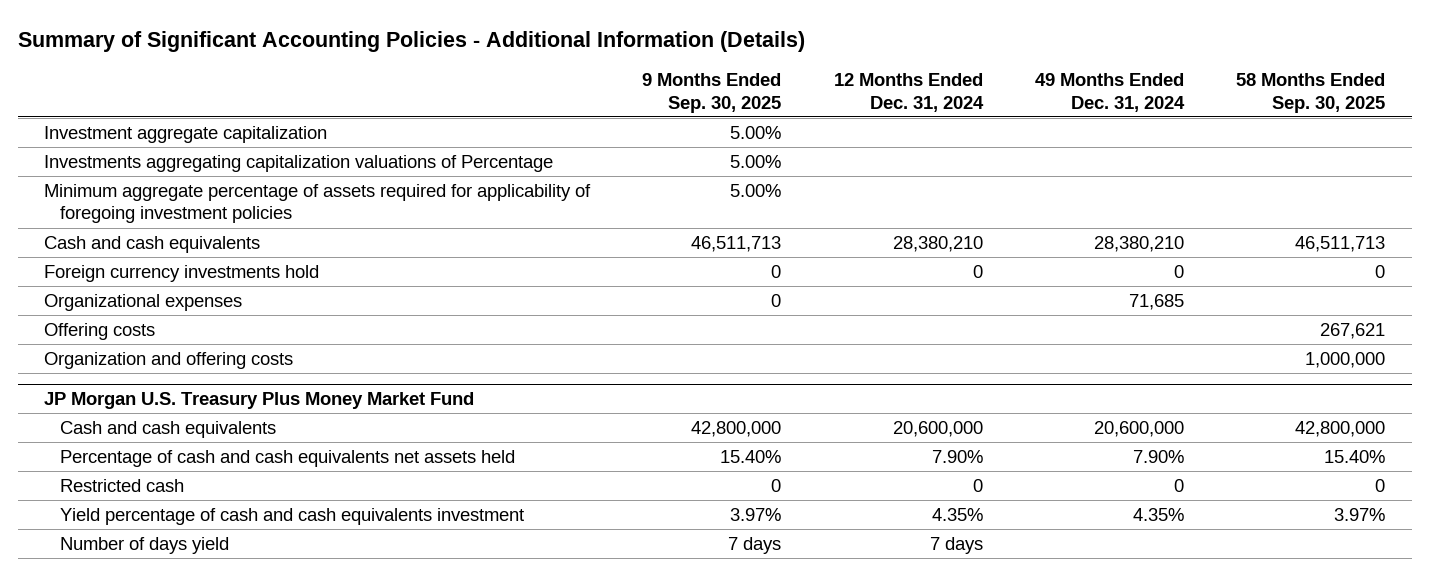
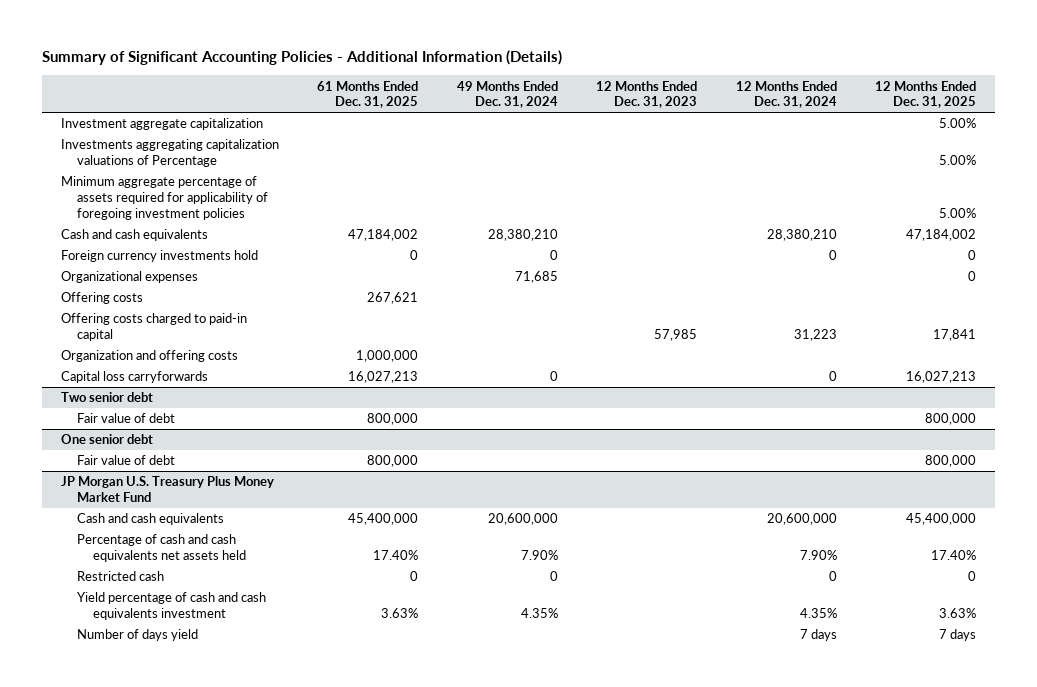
[642,73,782,113] 9 Months Ended Sep. 30, 2025 -> none
[1236,73,1386,113] 58 Months Ended Sep. 30, 2025 -> none
none -> [317,80,419,109] 61 Months Ended Dec. 31, 2025
none -> [596,80,698,109] 12 Months Ended Dec. 31, 2023
none -> [875,80,977,109] 12 Months Ended Dec. 31, 2025
none -> [60,313,247,342] Offering costs charged to paid-in capital
none -> [60,371,208,384] Capital loss carryforwards
none -> [60,392,153,403] Two senior debt
none -> [77,413,176,424] Fair value of debt
none -> [60,434,153,445] One senior debt
none -> [77,455,176,466] Fair value of debt

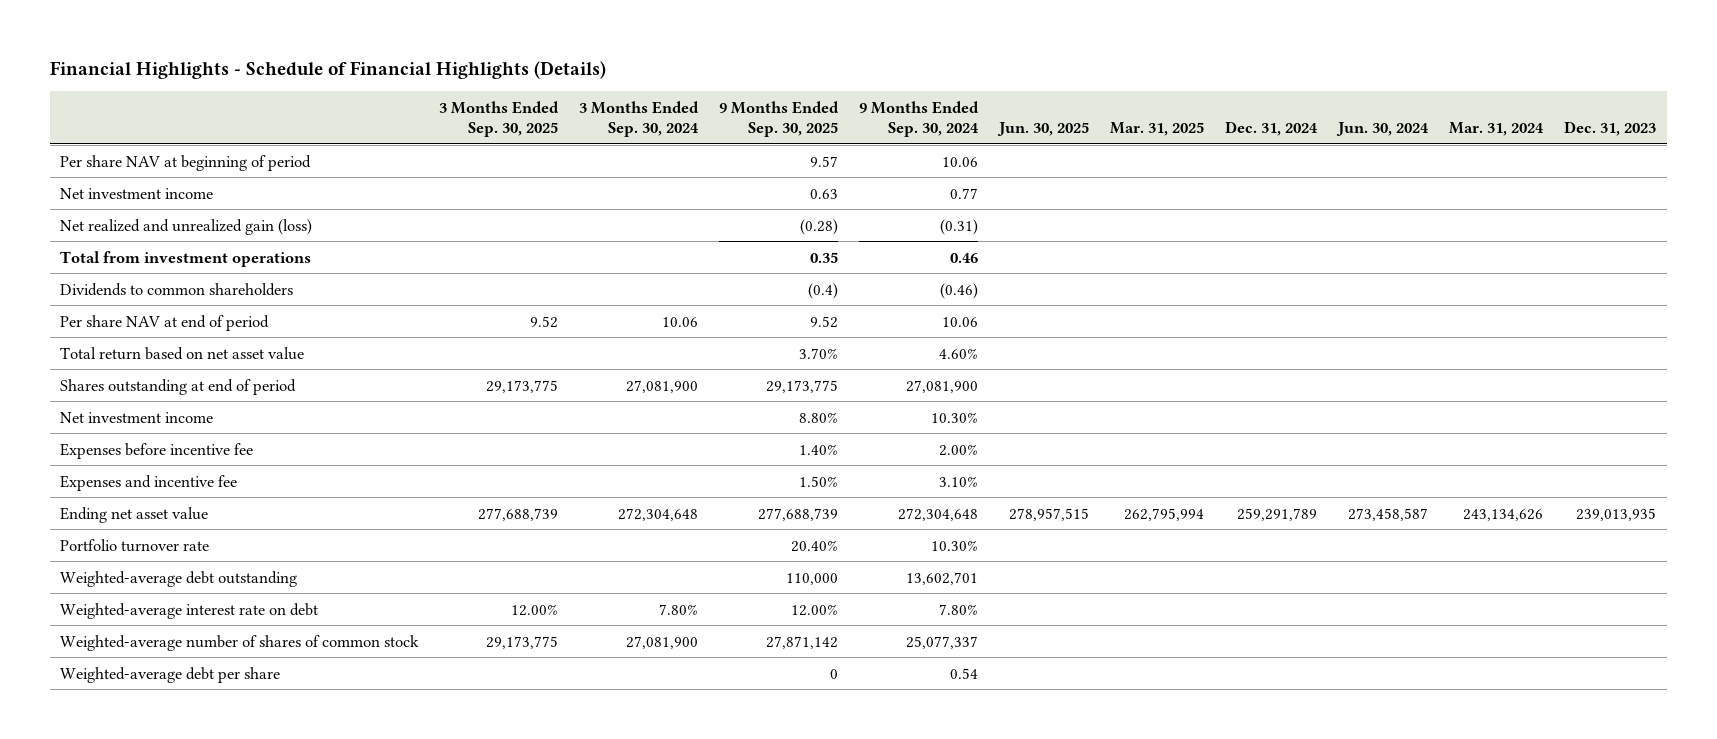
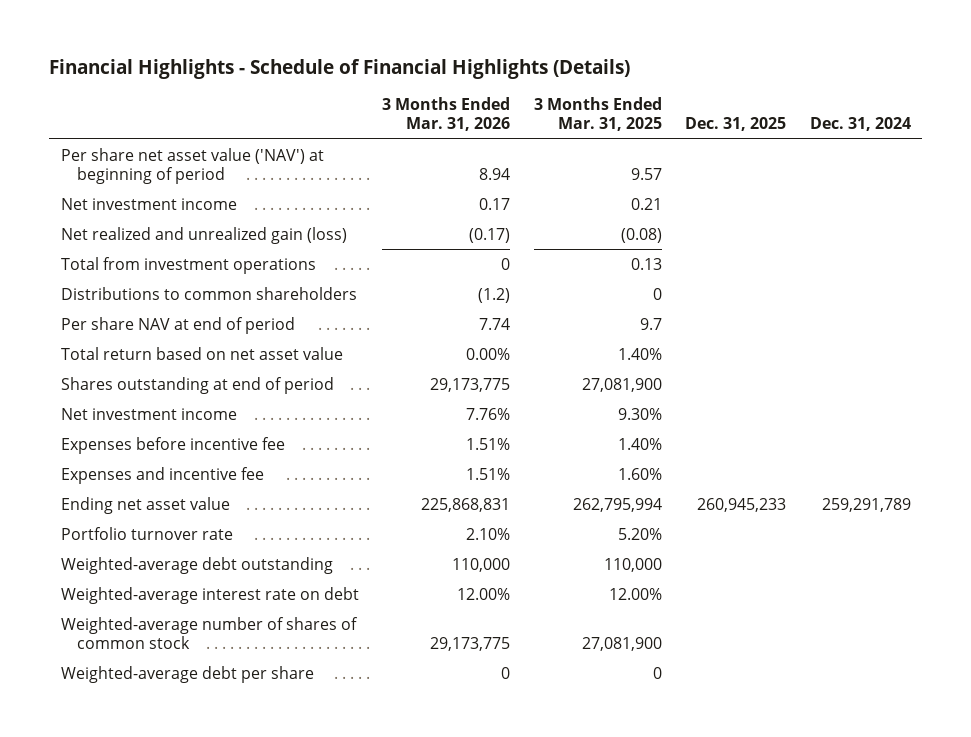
[439,100,560,137] 3 Months Ended Sep. 30, 2025 -> none
[579,100,700,137] 3 Months Ended Sep. 30, 2024 -> none
[719,100,840,137] 9 Months Ended Sep. 30, 2025 -> none
[859,100,980,137] 9 Months Ended Sep. 30, 2024 -> none
[997,121,1090,136] Jun. 30, 2025 -> none
[1110,121,1205,136] Mar. 31, 2025 -> none
[1336,121,1430,136] Jun. 30, 2024 -> none
[1449,121,1545,136] Mar. 31, 2024 -> none
[1564,120,1657,136] Dec. 31, 2023 -> none
none -> [382,97,511,132] 3 Months Ended Mar. 31, 2026
none -> [533,97,662,132] 3 Months Ended Mar. 31, 2025
none -> [685,117,787,132] Dec. 31, 2025
[60,154,312,171] Per share NAV at beginning of period -> [60,147,324,184] Per share net asset value ('NAV') at beginning of period
[60,282,294,296] Dividends to common shareholders -> [60,286,357,300] Distributions to common shareholders

